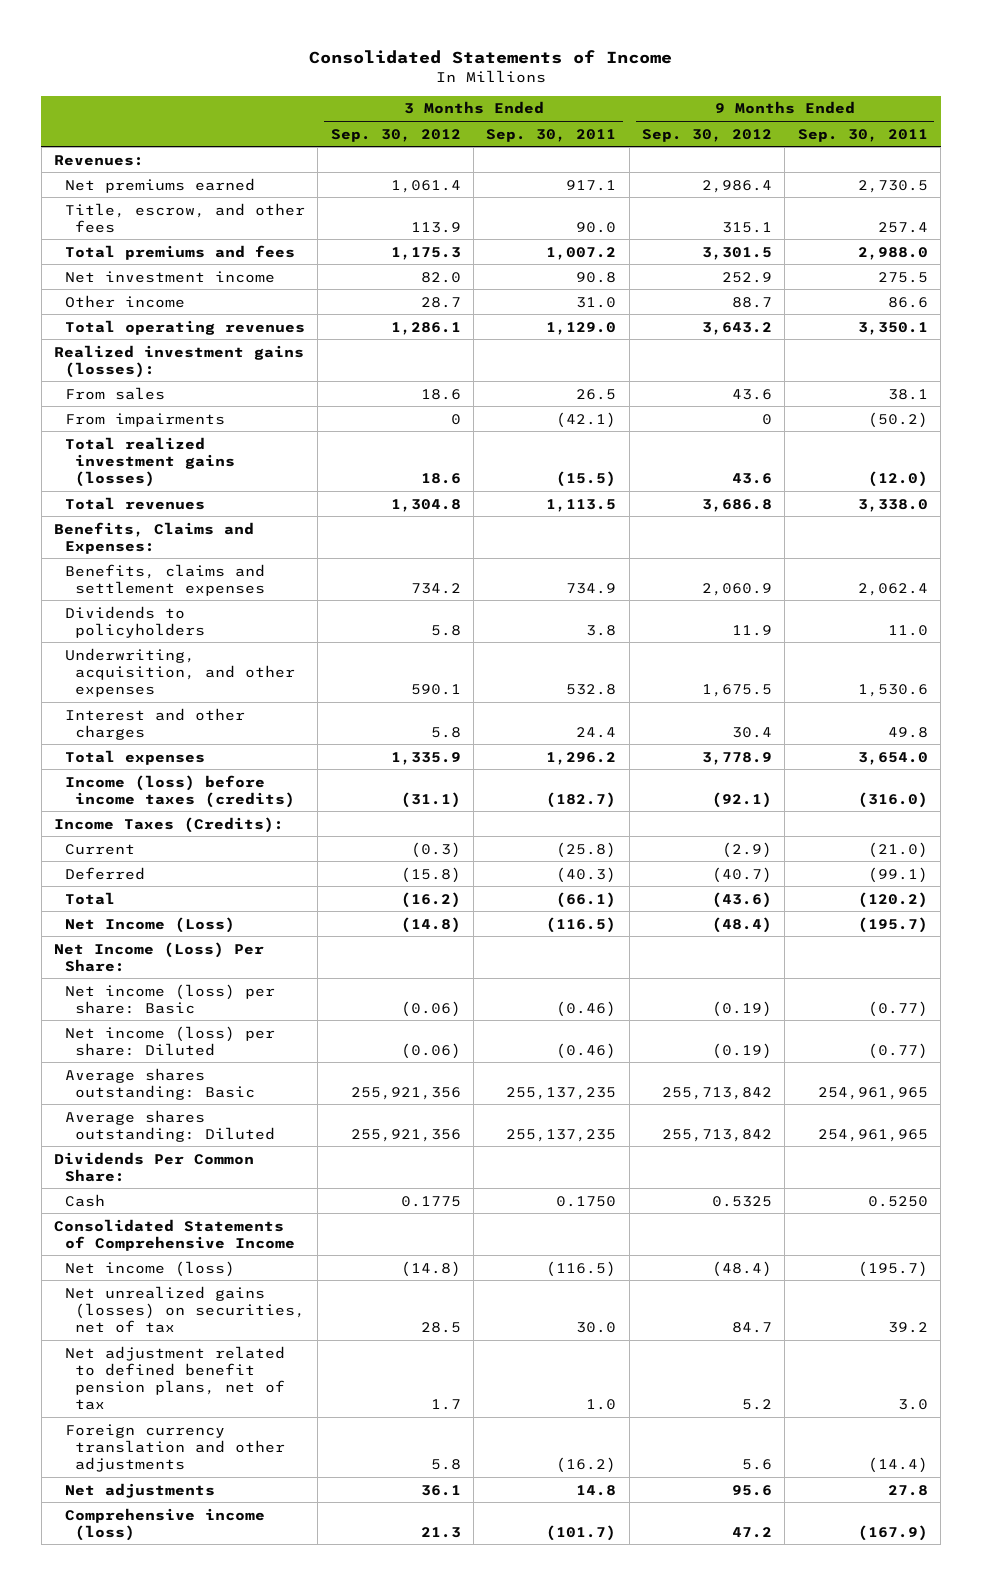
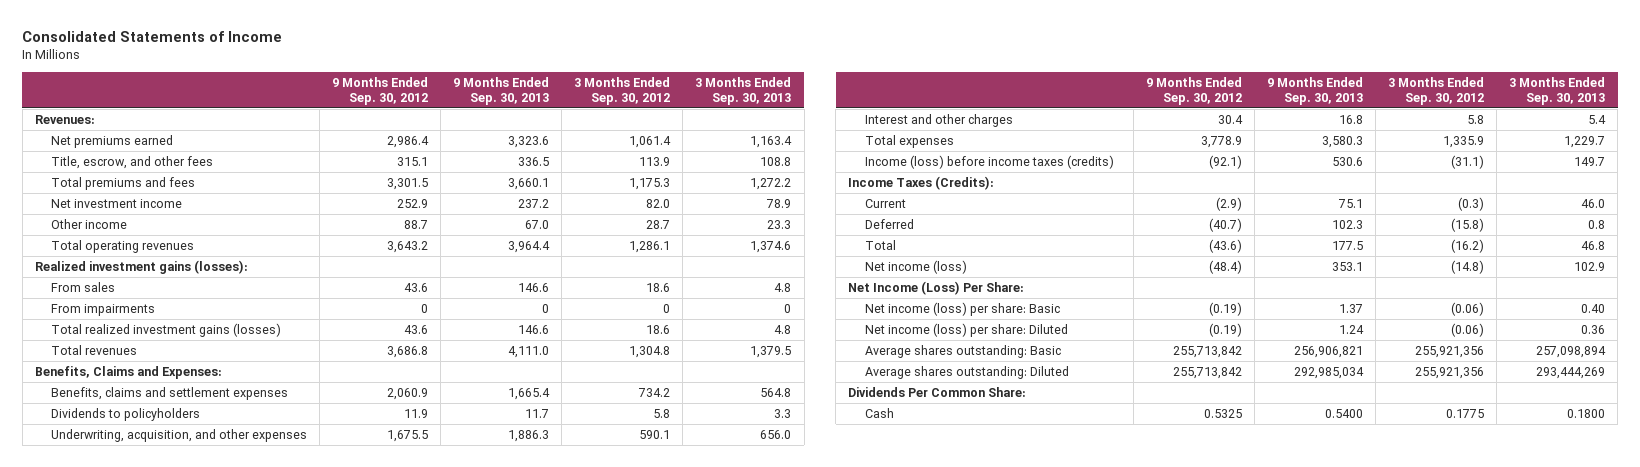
[486,128,617,142] Sep. 30, 2011 -> none
[797,128,928,142] Sep. 30, 2011 -> none
none -> [453,77,550,105] 9 Months Ended Sep. 30, 2013
none -> [695,77,792,105] 3 Months Ended Sep. 30, 2013
[64,916,235,933] Net Income (Loss) -> none
[64,1260,235,1277] Net income (loss) -> [864,260,967,275] Net income (loss)
[54,1218,295,1251] Consolidated Statements of Comprehensive Income -> none
[64,1285,306,1333] Net unrealized gains (losses) on securities, net of tax -> none
[64,1345,286,1411] Net adjustment related to defined benefit pension plans, net of tax -> none
[64,1423,286,1472] Foreign currency translation and other adjustments -> none
[64,1482,215,1498] Net adjustments -> none
[64,1507,265,1541] Comprehensive income (loss) -> none

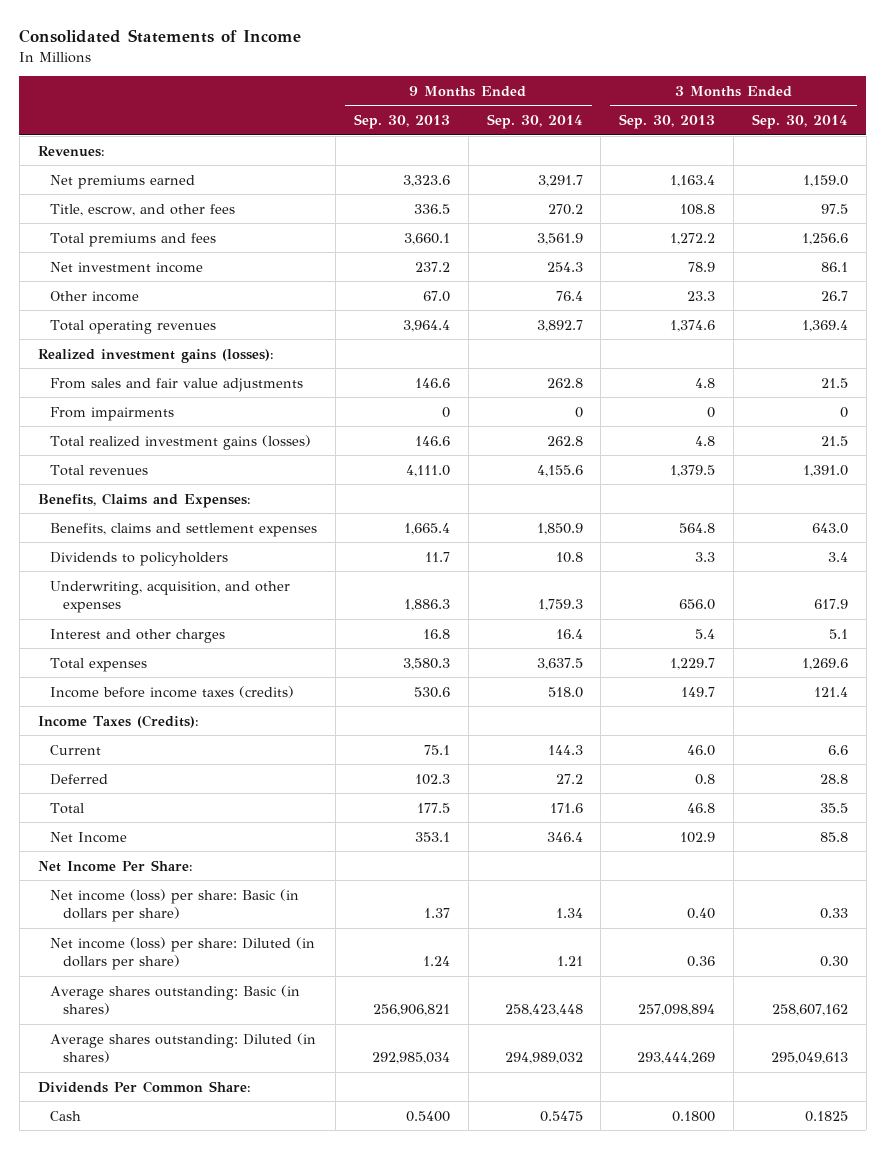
[332,77,429,105] 9 Months Ended Sep. 30, 2012 -> none
[574,77,671,105] 3 Months Ended Sep. 30, 2012 -> none
none -> [486,113,583,129] Sep. 30, 2014
none -> [751,113,848,129] Sep. 30, 2014
[50,282,115,293] From sales -> [50,377,304,392] From sales and fair value adjustments
[864,155,1114,170] Income (loss) before income taxes (credits) -> [50,685,295,698] Income before income taxes (credits)
[864,260,967,275] Net income (loss) -> [50,831,128,843] Net Income
[848,281,1025,296] Net Income (Loss) Per Share: -> [37,859,193,872] Net Income Per Share:
[864,302,1060,317] Net income (loss) per share: Basic -> [50,888,300,922] Net income (loss) per share: Basic (in dollars per share)
[864,323,1068,338] Net income (loss) per share: Diluted -> [50,936,316,970] Net income (loss) per share: Diluted (in dollars per share)
[864,345,1061,359] Average shares outstanding: Basic -> [50,984,301,1015] Average shares outstanding: Basic (in shares)
[864,366,1069,380] Average shares outstanding: Diluted -> [50,1032,317,1063] Average shares outstanding: Diluted (in shares)

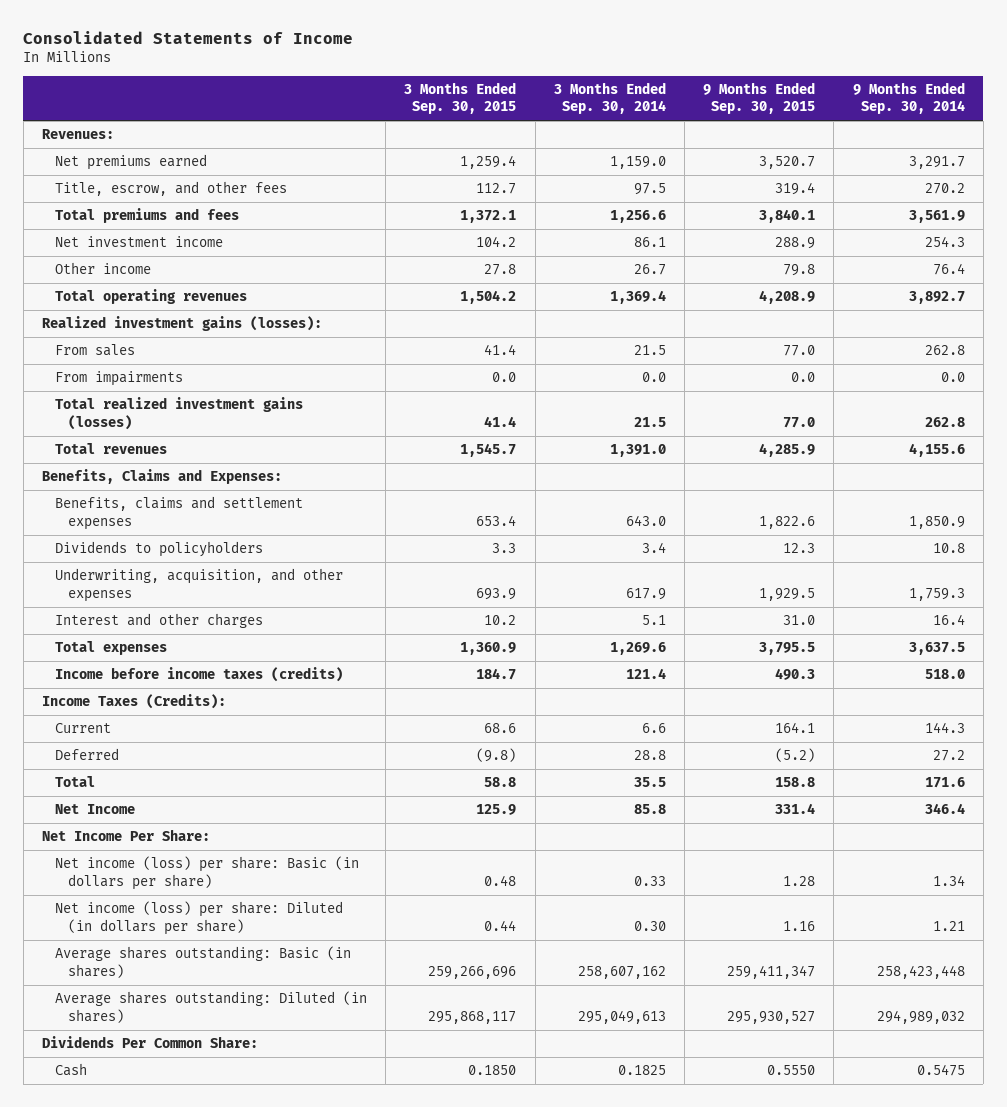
[354,113,451,129] Sep. 30, 2013 -> none
[619,113,716,129] Sep. 30, 2013 -> none
none -> [404,81,517,115] 3 Months Ended Sep. 30, 2015
none -> [703,81,816,115] 9 Months Ended Sep. 30, 2015
[50,377,304,392] From sales and fair value adjustments -> [55,344,136,357] From sales
[574,406,583,418] 0 -> [940,372,965,383] 0.0
[839,406,848,418] 0 -> [641,372,666,383] 0.0

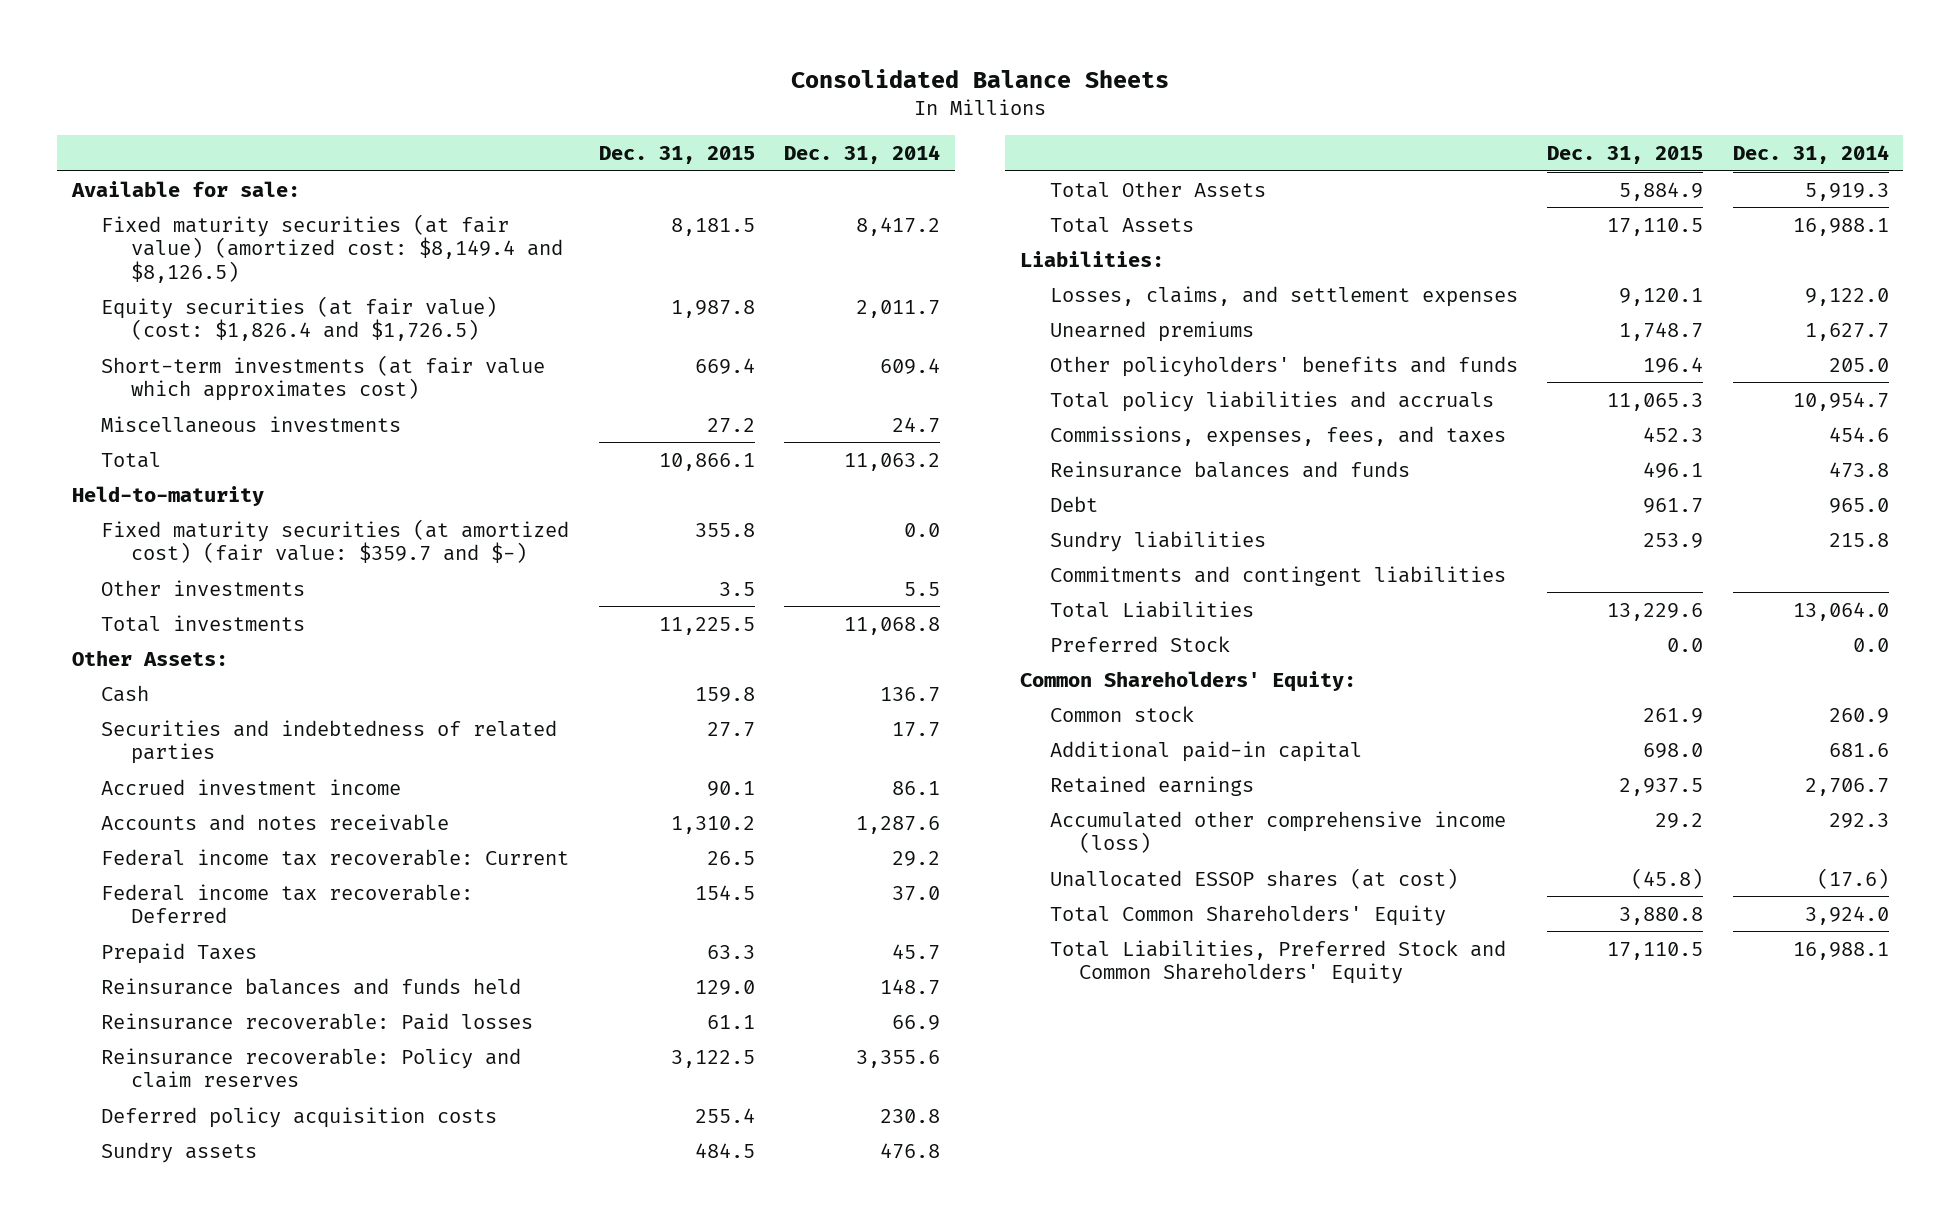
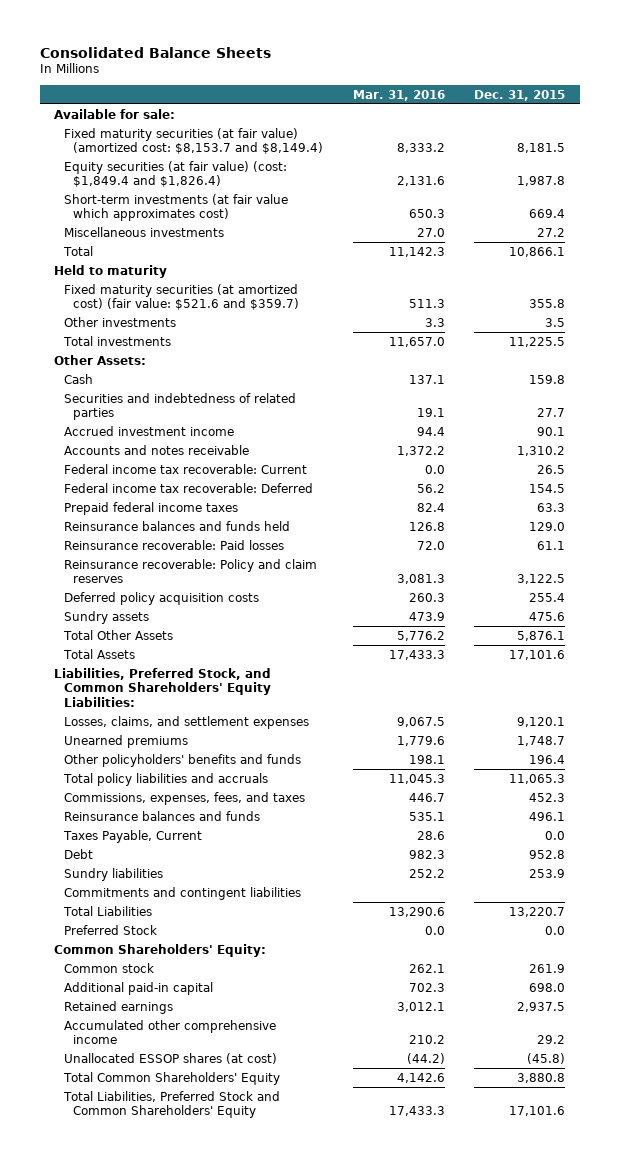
[784,145,941,165] Dec. 31, 2014 -> none
none -> [352,89,445,101] Mar. 31, 2016
[101,213,563,283] Fixed maturity securities (at fair value) (amortized cost: $8,149.4 and $8,126.5) -> [63,127,324,155] Fixed maturity securities (at fair value) (amortized cost: $8,153.7 and $8,149.4)
[101,295,498,342] Equity securities (at fair value) (cost: $1,826.4 and $1,726.5) -> [63,160,287,188] Equity securities (at fair value) (cost: $1,849.4 and $1,826.4)
[71,485,264,506] Held-to-maturity -> [54,264,168,278] Held to maturity
[101,518,570,564] Fixed maturity securities (at amortized cost) (fair value: $359.7 and $-) -> [63,283,300,311] Fixed maturity securities (at amortized cost) (fair value: $521.6 and $359.7)
[101,942,258,964] Prepaid Taxes -> [63,501,238,515] Prepaid federal income taxes
[694,1142,755,1158] 484.5 -> [528,611,565,621] 475.6
[1619,181,1704,201] 5,884.9 -> [516,630,565,641] 5,876.1
[1607,217,1704,236] 17,110.5 -> [508,649,565,660] 17,101.6
[1020,250,1165,267] Liabilities: -> [54,667,272,707] Liabilities, Preferred Stock, and Common Shareholders' Equity Liabilities:
none -> [62,829,202,843] Taxes Payable, Current
[1643,497,1704,513] 961.7 -> [528,849,565,859] 952.8
[1607,602,1704,621] 13,229.6 -> [508,906,565,917] 13,220.7
[1049,810,1506,854] Accumulated other comprehensive income (loss) -> [63,1019,276,1045] Accumulated other comprehensive income
[1607,941,1704,960] 17,110.5 -> [508,1106,565,1117] 17,101.6

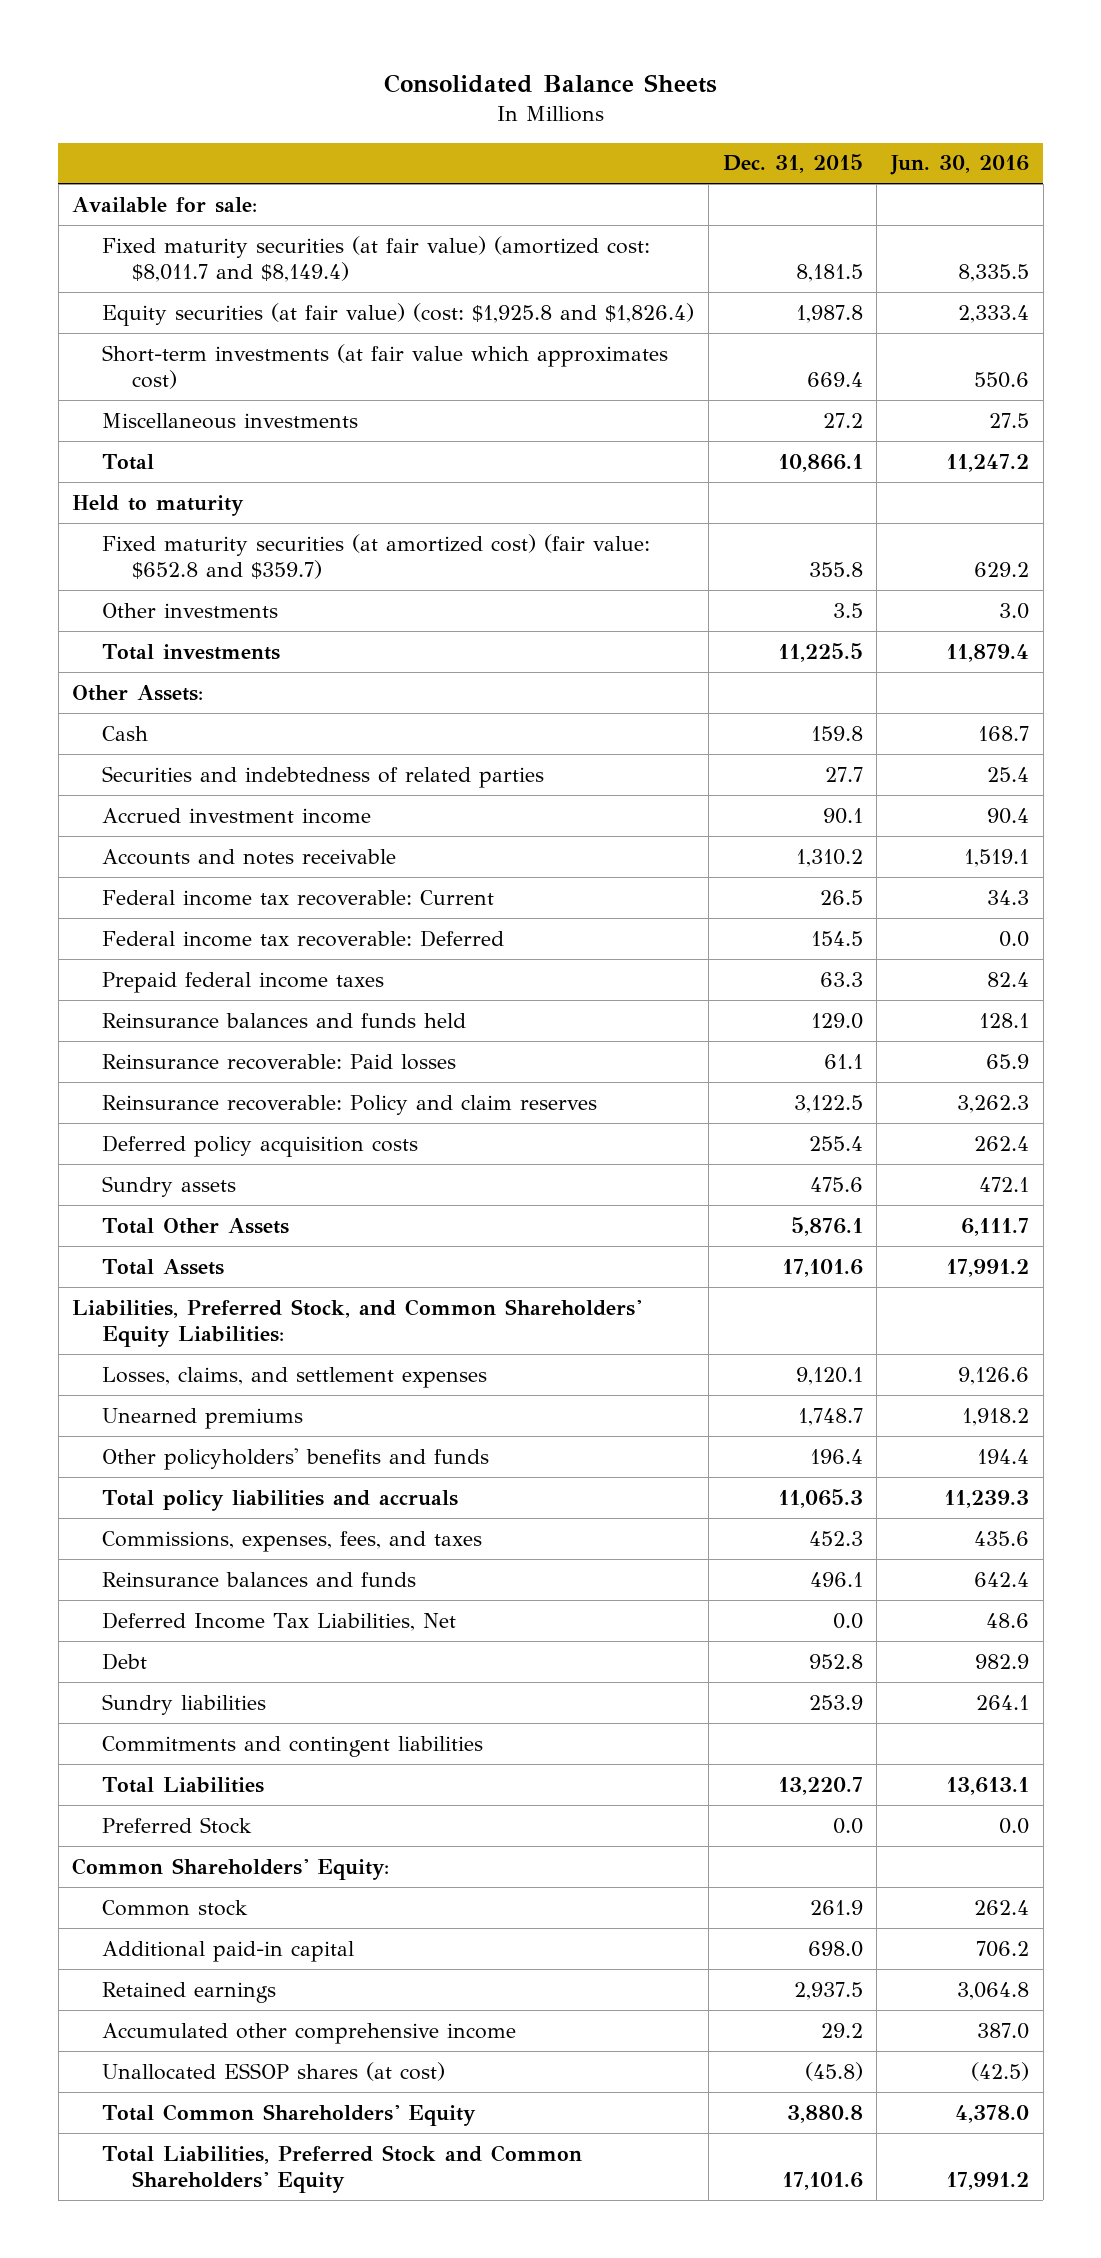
[352,89,445,101] Mar. 31, 2016 -> none
none -> [890,155,1030,176] Jun. 30, 2016
[63,127,324,155] Fixed maturity securities (at fair value) (amortized cost: $8,153.7 and $8,149.4) -> [102,235,651,282] Fixed maturity securities (at fair value) (amortized cost: $8,011.7 and $8,149.4)
[63,160,287,188] Equity securities (at fair value) (cost: $1,849.4 and $1,826.4) -> [102,302,695,326] Equity securities (at fair value) (cost: $1,925.8 and $1,826.4)
[63,283,300,311] Fixed maturity securities (at amortized cost) (fair value: $521.6 and $359.7) -> [102,533,651,579] Fixed maturity securities (at amortized cost) (fair value: $652.8 and $359.7)
[62,829,202,843] Taxes Payable, Current -> none
none -> [102,1611,457,1631] Deferred Income Tax Liabilities, Net

